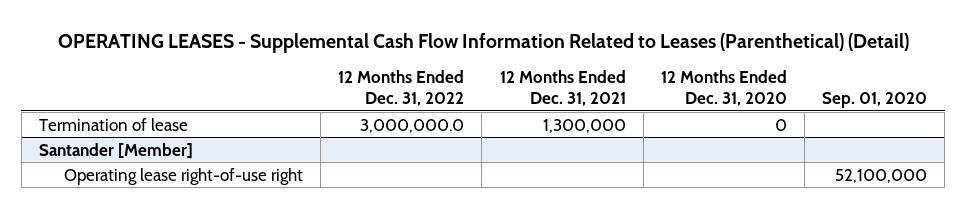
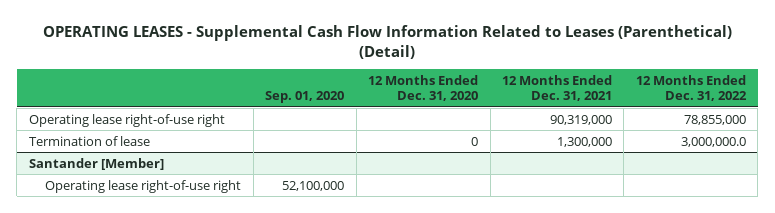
none -> [28,113,225,127] Operating lease right-of-use right

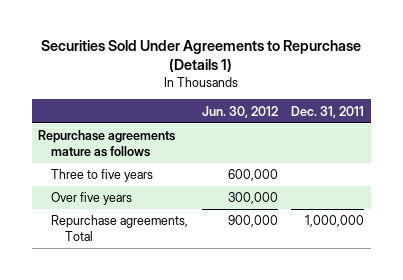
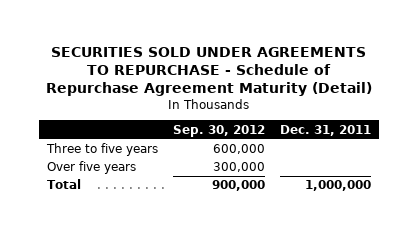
[41,39,362,73] Securities Sold Under Agreements to Repurchase (Details 1) -> [45,47,372,97] SECURITIES SOLD UNDER AGREEMENTS TO REPURCHASE - Schedule of Repurchase Agreement Maturity (Detail)
[201,105,278,118] Jun. 30, 2012 -> none
none -> [172,124,265,137] Sep. 30, 2012
[38,130,176,158] Repurchase agreements mature as follows -> none
[51,215,189,242] Repurchase agreements, Total -> [46,179,81,190] Total

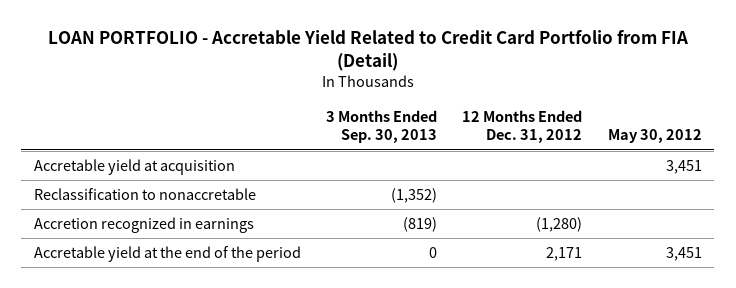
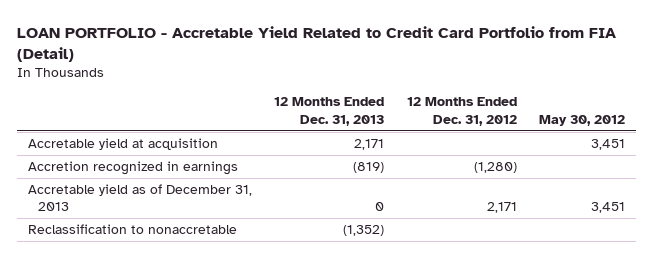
[326,109,438,144] 3 Months Ended Sep. 30, 2013 -> none
none -> [274,97,385,126] 12 Months Ended Dec. 31, 2013
[33,246,301,263] Accretable yield at the end of the period -> [28,183,253,212] Accretable yield as of December 31, 2013
[33,188,256,201] Reclassification to nonaccretable -> [28,223,238,234] Reclassification to nonaccretable

